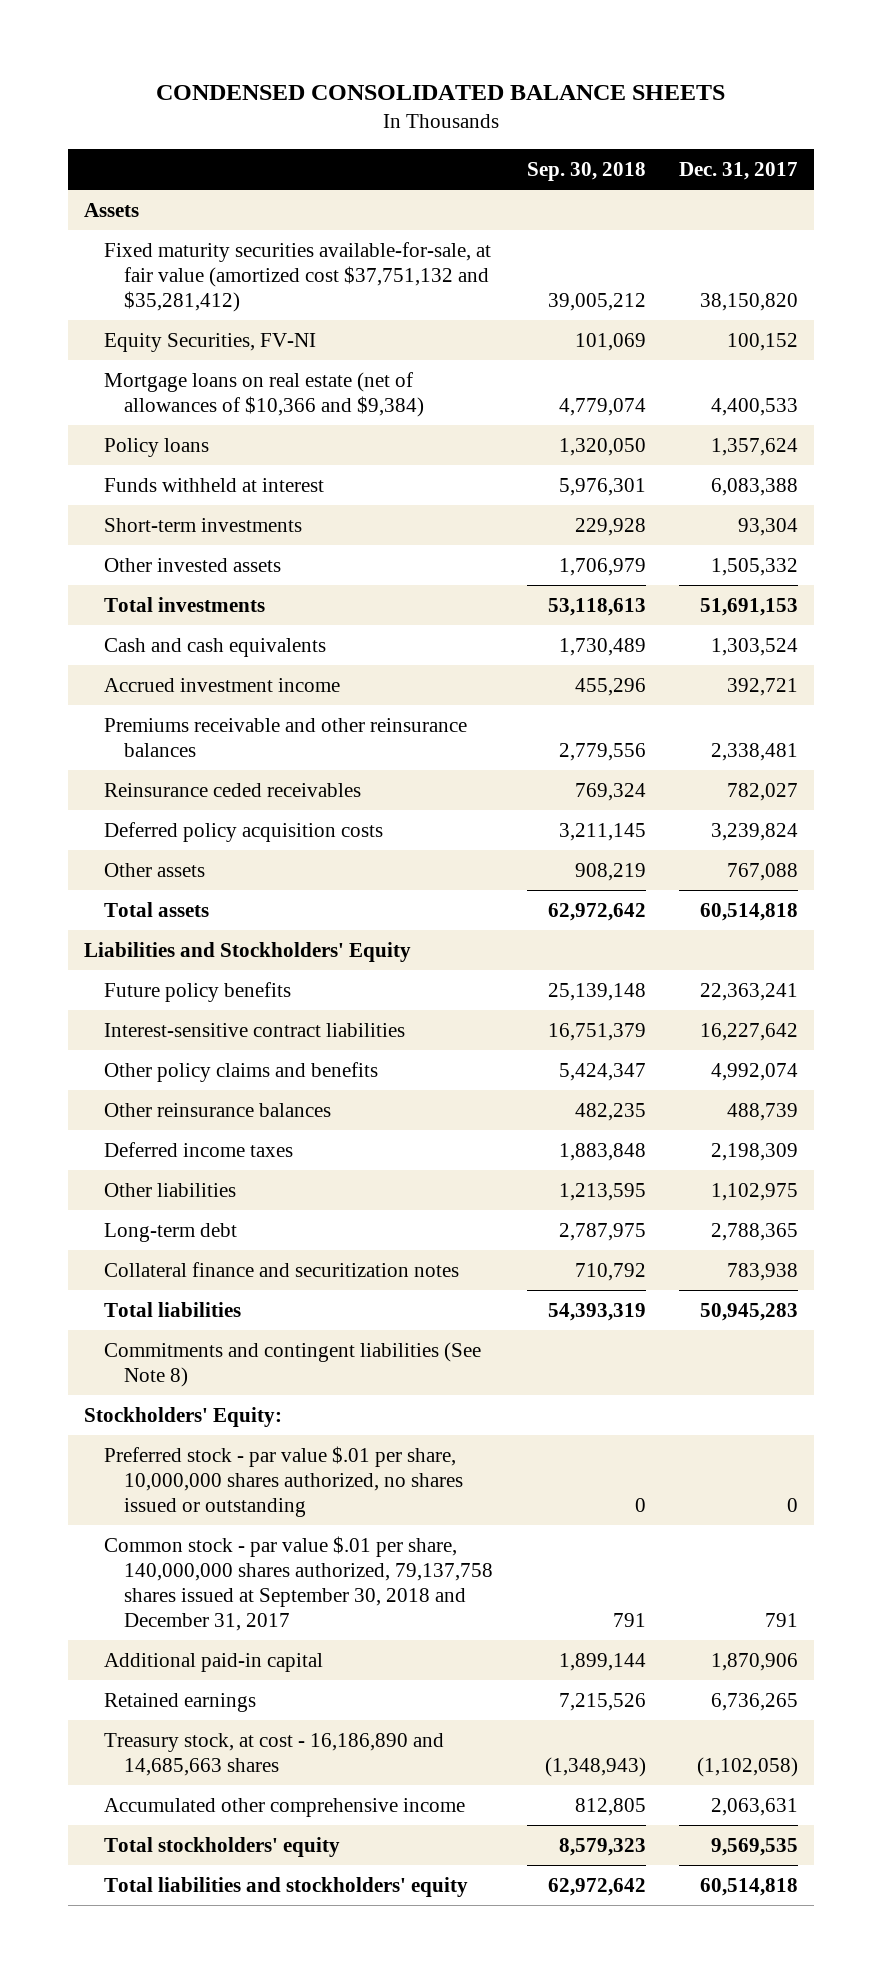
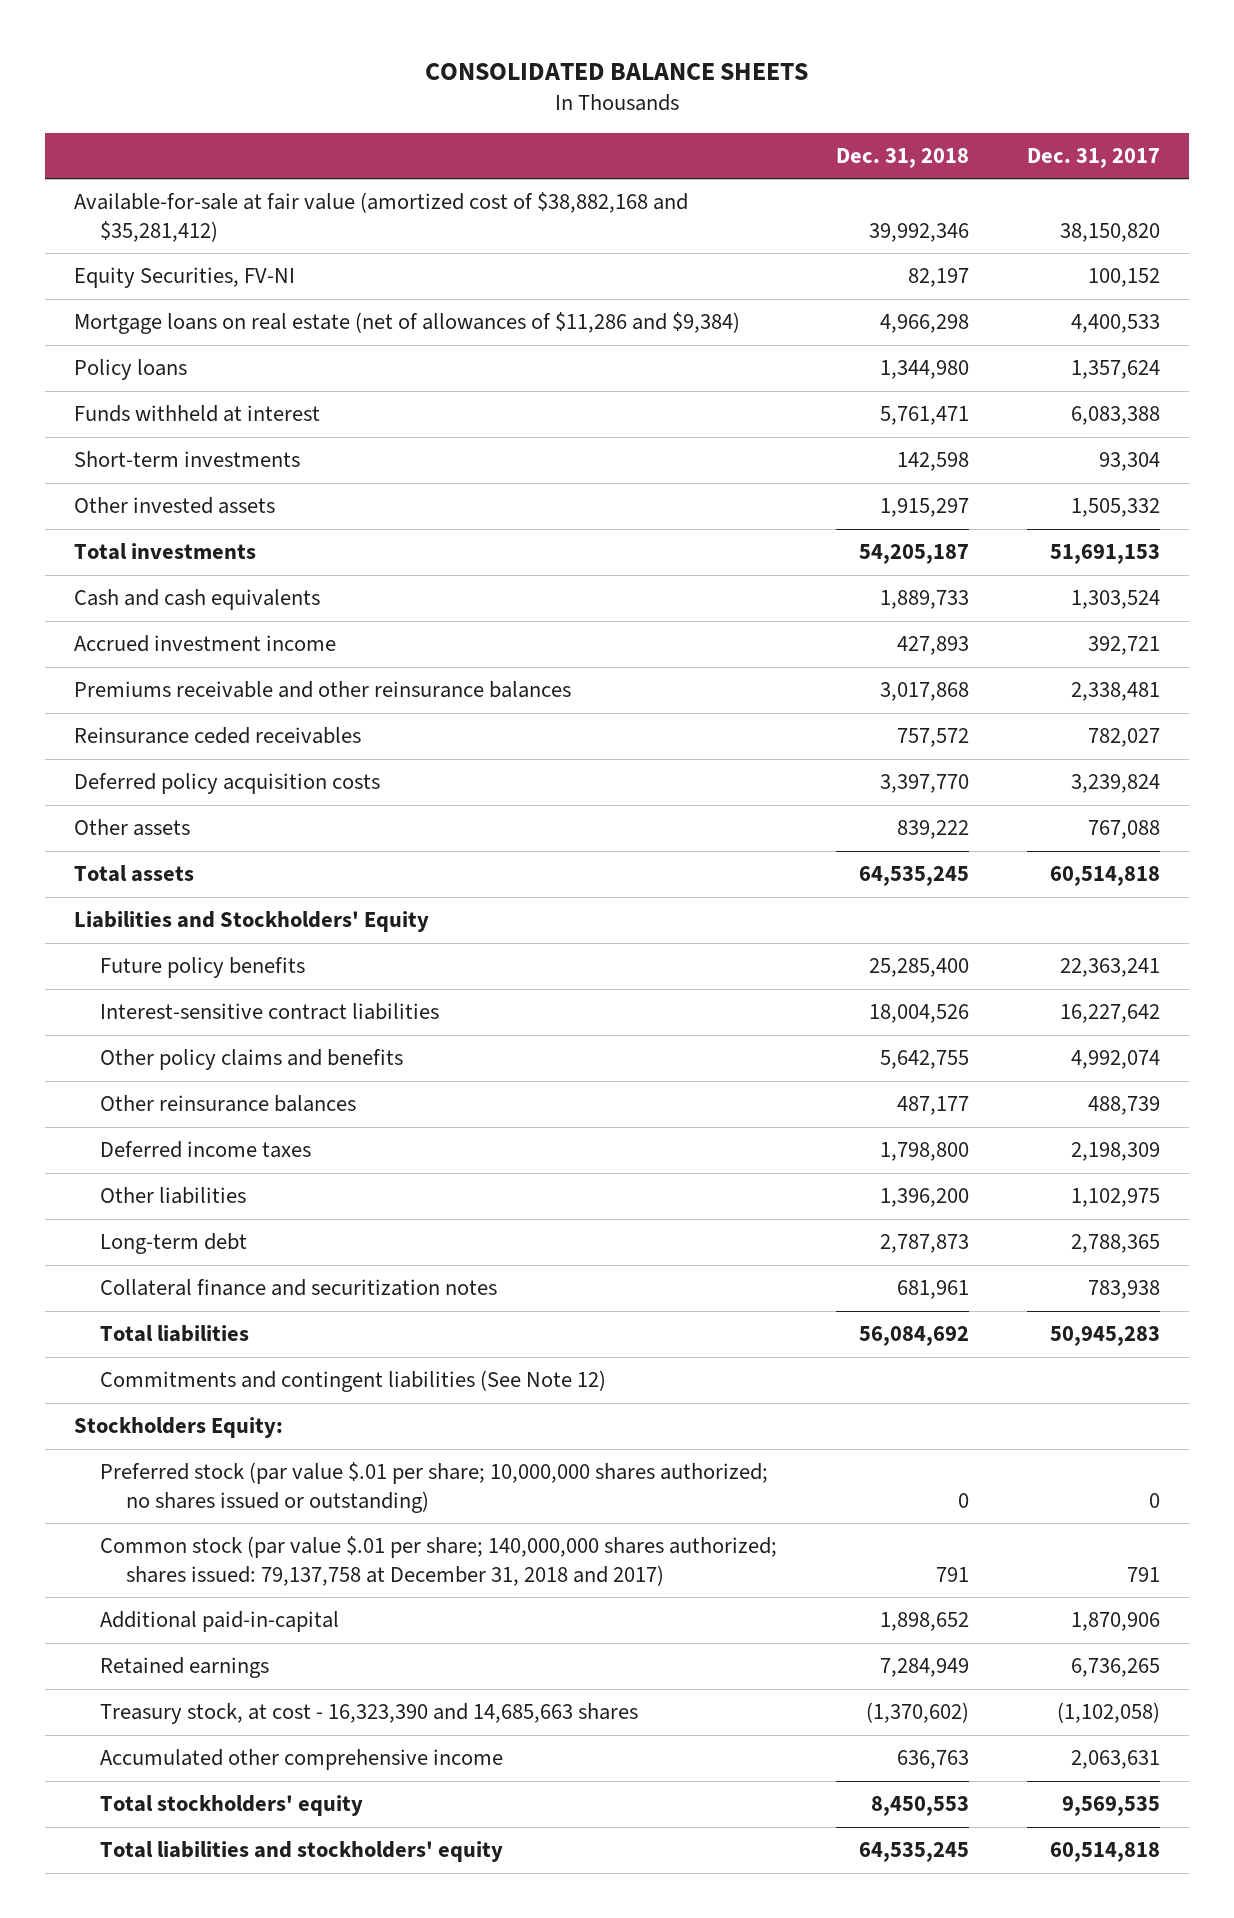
[155,85,725,101] CONDENSED CONSOLIDATED BALANCE SHEETS -> [425,63,809,81] CONSOLIDATED BALANCE SHEETS
[526,161,646,181] Sep. 30, 2018 -> none
none -> [835,148,969,169] Dec. 31, 2018
[84,202,140,217] Assets -> none
[104,241,492,313] Fixed maturity securities available-for-sale, at fair value (amortized cost $37,751,132 and $35,281,412) -> [74,192,689,243] Available-for-sale at fair value (amortized cost of $38,882,168 and $35,281,412)
[104,371,425,417] Mortgage loans on real estate (net of allowances of $10,366 and $9,384) -> [74,312,741,335] Mortgage loans on real estate (net of allowances of $11,286 and $9,384)
[104,1341,482,1387] Commitments and contingent liabilities (See Note 8) -> [100,1370,607,1393] Commitments and contingent liabilities (See Note 12)
[84,1406,283,1427] Stockholders' Equity: -> [74,1417,284,1439] Stockholders Equity:
[104,1445,464,1518] Preferred stock - par value $.01 per share, 10,000,000 shares authorized, no shares issued or outstanding -> [100,1462,769,1514] Preferred stock (par value $.01 per share; 10,000,000 shares authorized; no shares issued or outstanding)
[104,1535,494,1632] Common stock - par value $.01 per share, 140,000,000 shares authorized, 79,137,758 shares issued at September 30, 2018 and December 31, 2017 -> [100,1536,778,1587] Common stock (par value $.01 per share; 140,000,000 shares authorized; shares issued: 79,137,758 at December 31, 2018 and 2017)
[104,1652,324,1672] Additional paid-in capital -> [100,1611,340,1633] Additional paid-in-capital
[104,1732,445,1776] Treasury stock, at cost - 16,186,890 and 14,685,663 shares -> [100,1703,639,1725] Treasury stock, at cost - 16,323,390 and 14,685,663 shares

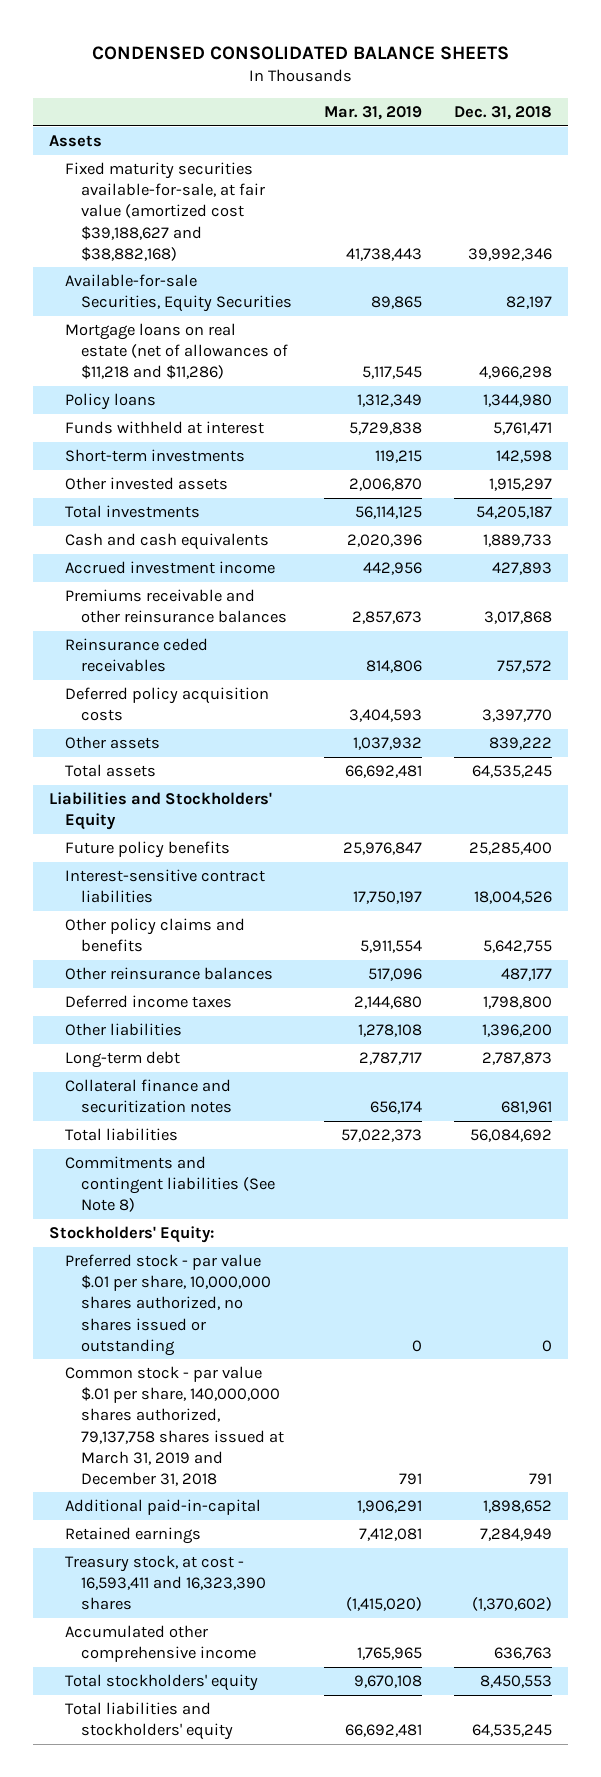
[425,63,809,81] CONSOLIDATED BALANCE SHEETS -> [91,45,509,60] CONDENSED CONSOLIDATED BALANCE SHEETS
[1026,148,1160,169] Dec. 31, 2017 -> none
none -> [324,106,423,121] Mar. 31, 2019
none -> [48,135,102,148] Assets
[74,192,689,243] Available-for-sale at fair value (amortized cost of $38,882,168 and $35,281,412) -> [64,162,265,261] Fixed maturity securities available-for-sale, at fair value (amortized cost $39,188,627 and $38,882,168)
[74,267,296,289] Equity Securities, FV-NI -> [64,274,292,313] Available-for-sale Securities, Equity Securities
[74,312,741,335] Mortgage loans on real estate (net of allowances of $11,286 and $9,384) -> [64,323,288,380] Mortgage loans on real estate (net of allowances of $11,218 and $11,286)
[100,1370,607,1393] Commitments and contingent liabilities (See Note 12) -> [64,1156,275,1213] Commitments and contingent liabilities (See Note 8)
[74,1417,284,1439] Stockholders Equity: -> [48,1226,214,1244] Stockholders' Equity:
[100,1462,769,1514] Preferred stock (par value $.01 per share; 10,000,000 shares authorized; no shares issued or outstanding) -> [64,1254,271,1356] Preferred stock - par value $.01 per share, 10,000,000 shares authorized, no shares issued or outstanding
[100,1536,778,1587] Common stock (par value $.01 per share; 140,000,000 shares authorized; shares issued: 79,137,758 at December 31, 2018 and 2017) -> [64,1366,284,1486] Common stock - par value $.01 per share, 140,000,000 shares authorized, 79,137,758 shares issued at March 31, 2019 and December 31, 2018
[100,1703,639,1725] Treasury stock, at cost - 16,323,390 and 14,685,663 shares -> [64,1555,266,1611] Treasury stock, at cost - 16,593,411 and 16,323,390 shares

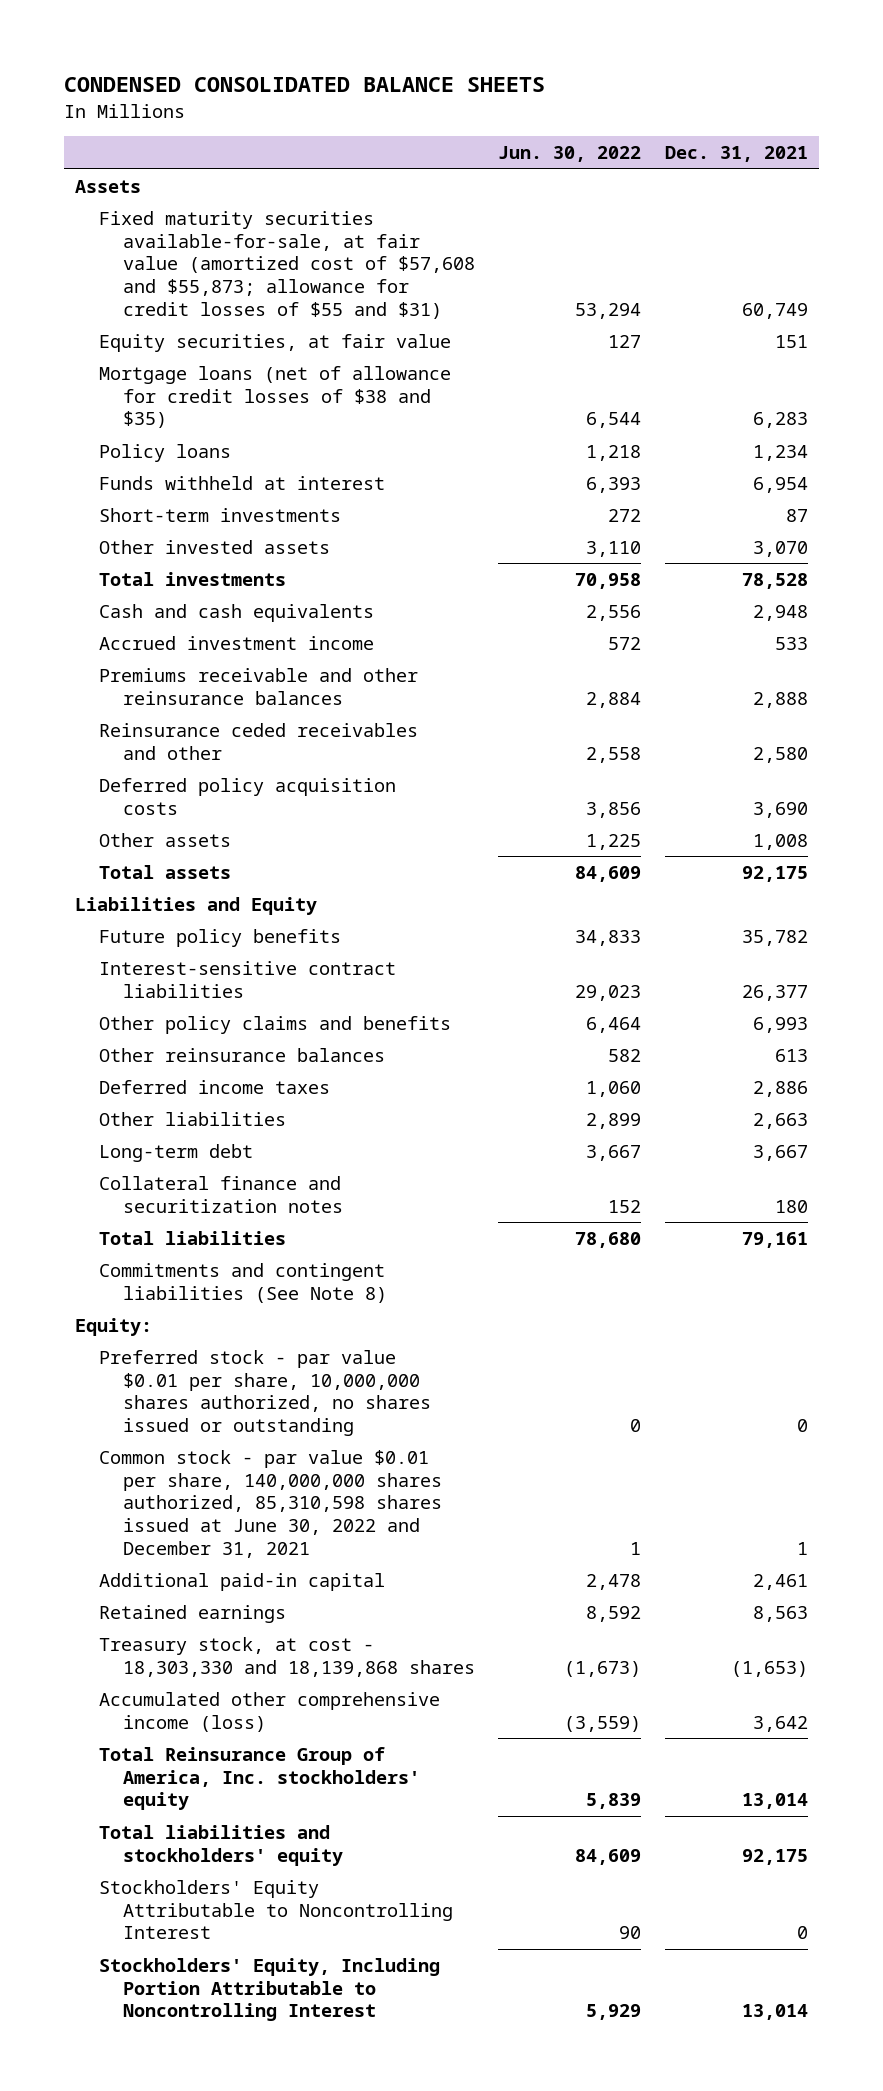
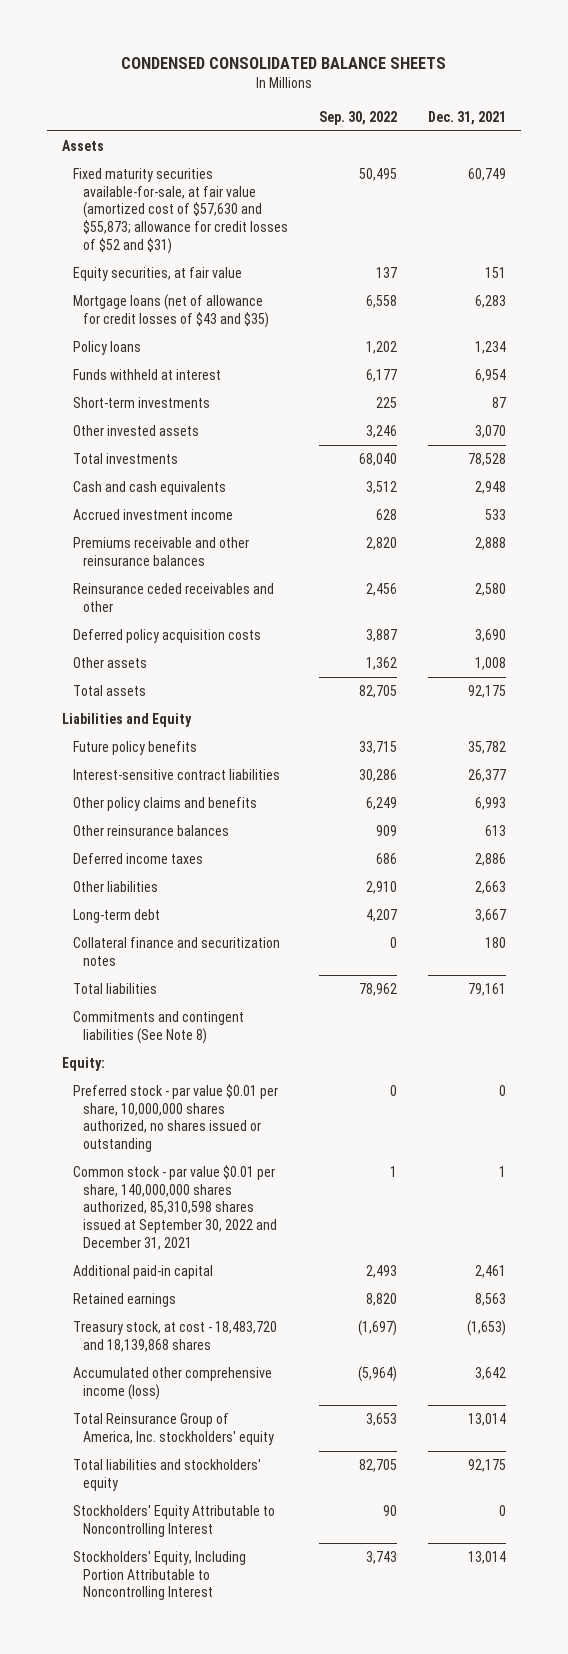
[498,146,642,163] Jun. 30, 2022 -> none
none -> [319,110,398,125] Sep. 30, 2022
[98,210,475,319] Fixed maturity securities available-for-sale, at fair value (amortized cost of $57,608 and $55,873; allowance for credit losses of $55 and $31) -> [72,168,289,254] Fixed maturity securities available-for-sale, at fair value (amortized cost of $57,630 and $55,873; allowance for credit losses of $52 and $31)
[98,365,451,429] Mortgage loans (net of allowance for credit losses of $38 and $35) -> [72,294,270,328] Mortgage loans (net of allowance for credit losses of $43 and $35)
[98,1449,442,1558] Common stock - par value $0.01 per share, 140,000,000 shares authorized, 85,310,598 shares issued at June 30, 2022 and December 31, 2021 -> [72,1165,278,1250] Common stock - par value $0.01 per share, 140,000,000 shares authorized, 85,310,598 shares issued at September 30, 2022 and December 31, 2021
[98,1636,475,1677] Treasury stock, at cost - 18,303,330 and 18,139,868 shares -> [72,1321,277,1352] Treasury stock, at cost - 18,483,720 and 18,139,868 shares

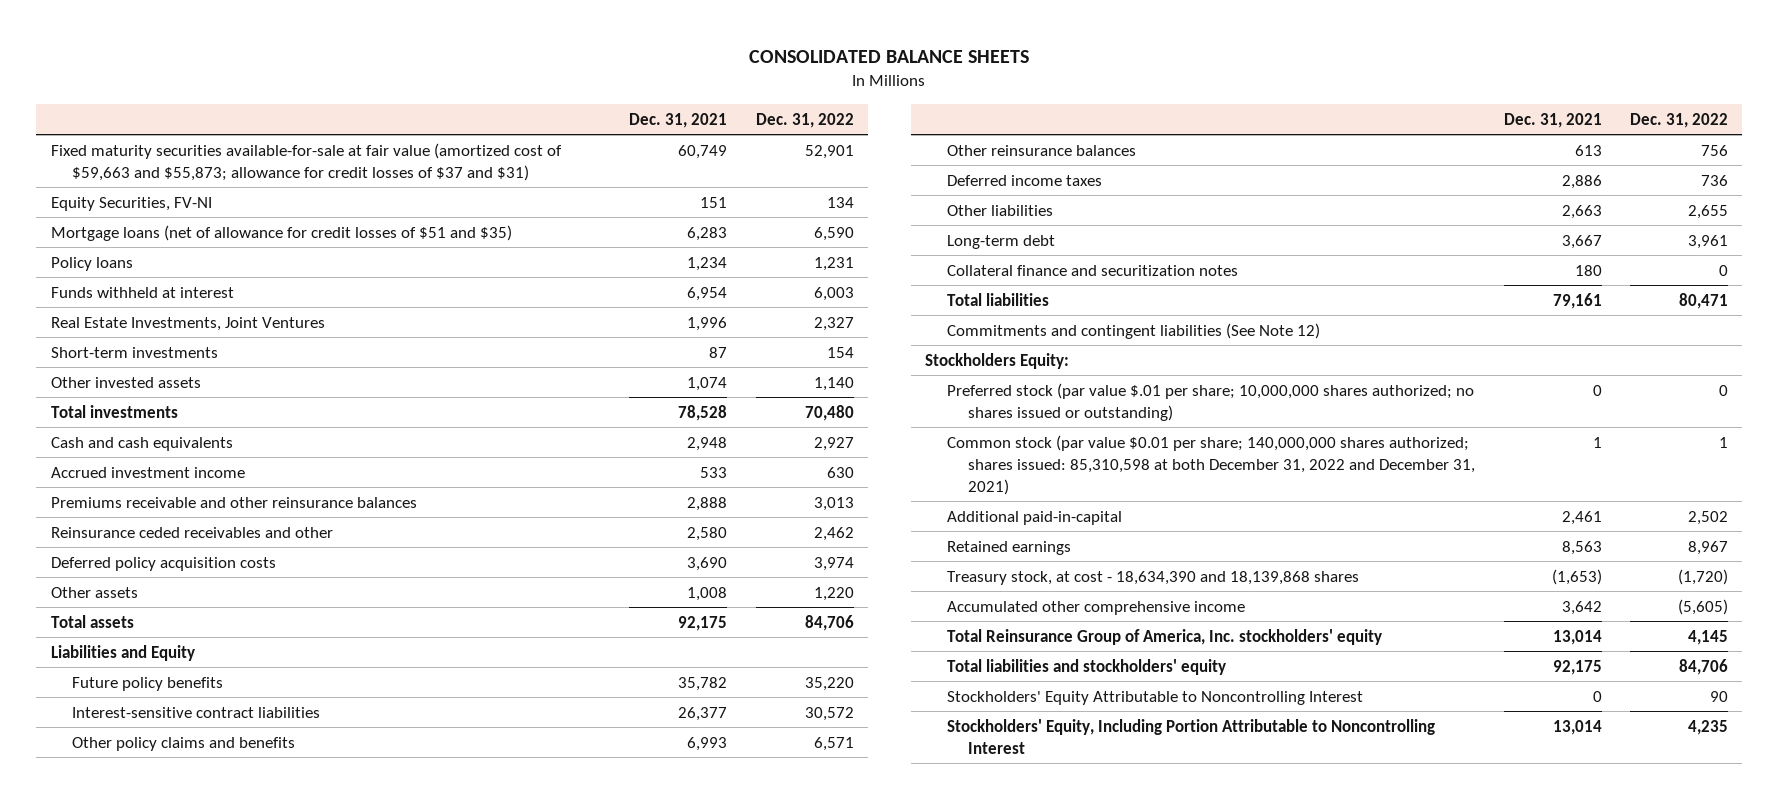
[121,57,447,70] CONDENSED CONSOLIDATED BALANCE SHEETS -> [749,50,1030,64] CONSOLIDATED BALANCE SHEETS
[319,110,398,125] Sep. 30, 2022 -> none
none -> [755,112,854,128] Dec. 31, 2022
[62,140,105,152] Assets -> none
[72,168,289,254] Fixed maturity securities available-for-sale, at fair value (amortized cost of $57,630 and $55,873; allowance for credit losses of $52 and $31) -> [50,142,562,181] Fixed maturity securities available-for-sale at fair value (amortized cost of $59,663 and $55,873; allowance for credit losses of $37 and $31)
[72,267,242,282] Equity securities, at fair value -> [50,196,212,211] Equity Securities, FV-NI
[72,294,270,328] Mortgage loans (net of allowance for credit losses of $43 and $35) -> [50,224,512,241] Mortgage loans (net of allowance for credit losses of $51 and $35)
none -> [50,316,325,331] Real Estate Investments, Joint Ventures
[474,425,506,439] 3,070 -> [686,376,727,391] 1,074
[72,1011,244,1044] Commitments and contingent liabilities (See Note 8) -> [946,322,1320,339] Commitments and contingent liabilities (See Note 12)
[62,1057,106,1072] Equity: -> [925,352,1070,369] Stockholders Equity:
[72,1084,278,1153] Preferred stock - par value $0.01 per share, 10,000,000 shares authorized, no shares issued or outstanding -> [946,382,1474,421] Preferred stock (par value $.01 per share; 10,000,000 shares authorized; no shares issued or outstanding)
[72,1165,278,1250] Common stock - par value $0.01 per share, 140,000,000 shares authorized, 85,310,598 shares issued at September 30, 2022 and December 31, 2021 -> [946,434,1475,495] Common stock (par value $0.01 per share; 140,000,000 shares authorized; shares issued: 85,310,598 at both December 31, 2022 and December 31, 2021)
[72,1265,213,1280] Additional paid-in capital -> [946,510,1122,525] Additional paid-in-capital
[72,1321,277,1352] Treasury stock, at cost - 18,483,720 and 18,139,868 shares -> [946,570,1359,585] Treasury stock, at cost - 18,634,390 and 18,139,868 shares
[72,1367,272,1400] Accumulated other comprehensive income (loss) -> [946,600,1245,615] Accumulated other comprehensive income

